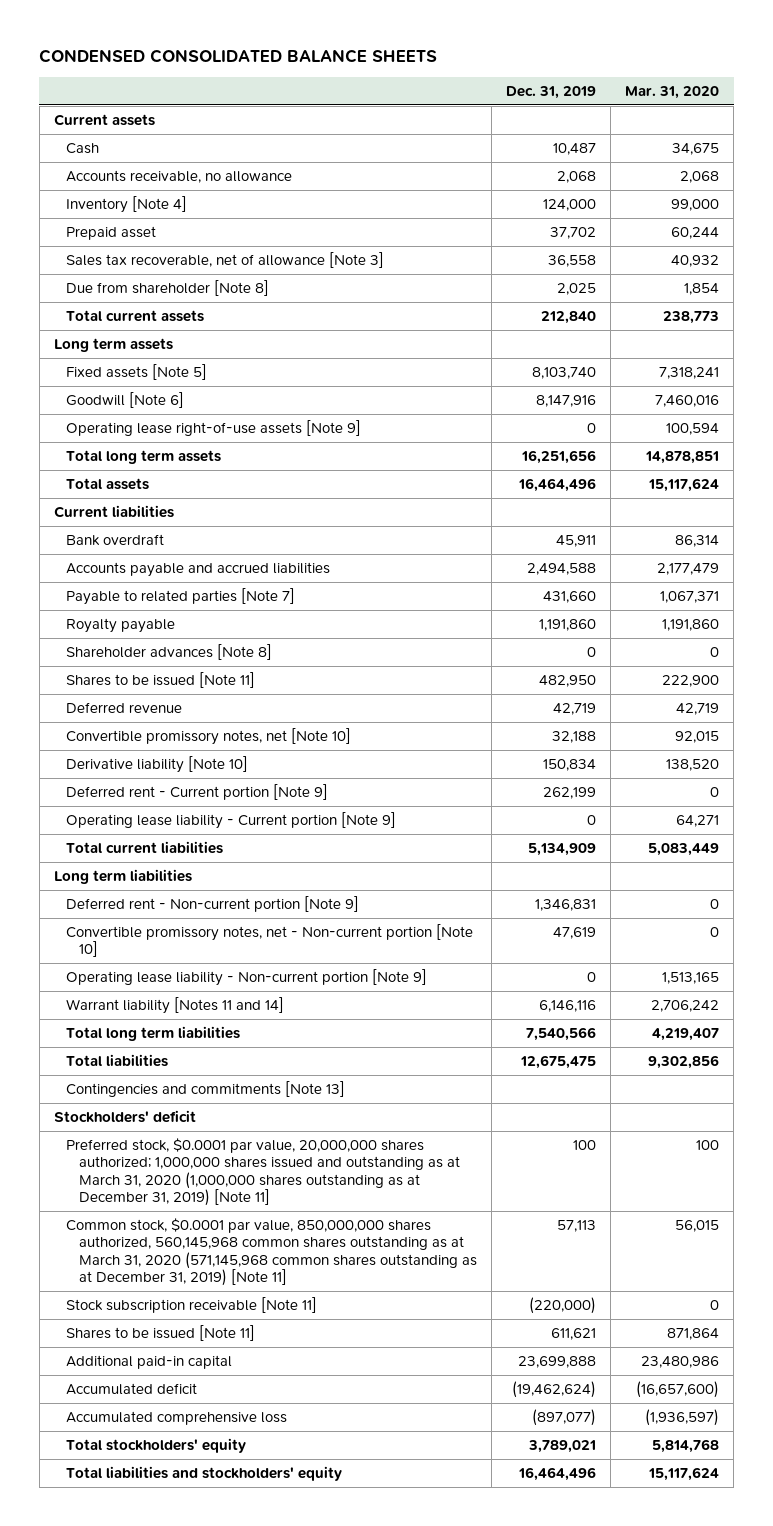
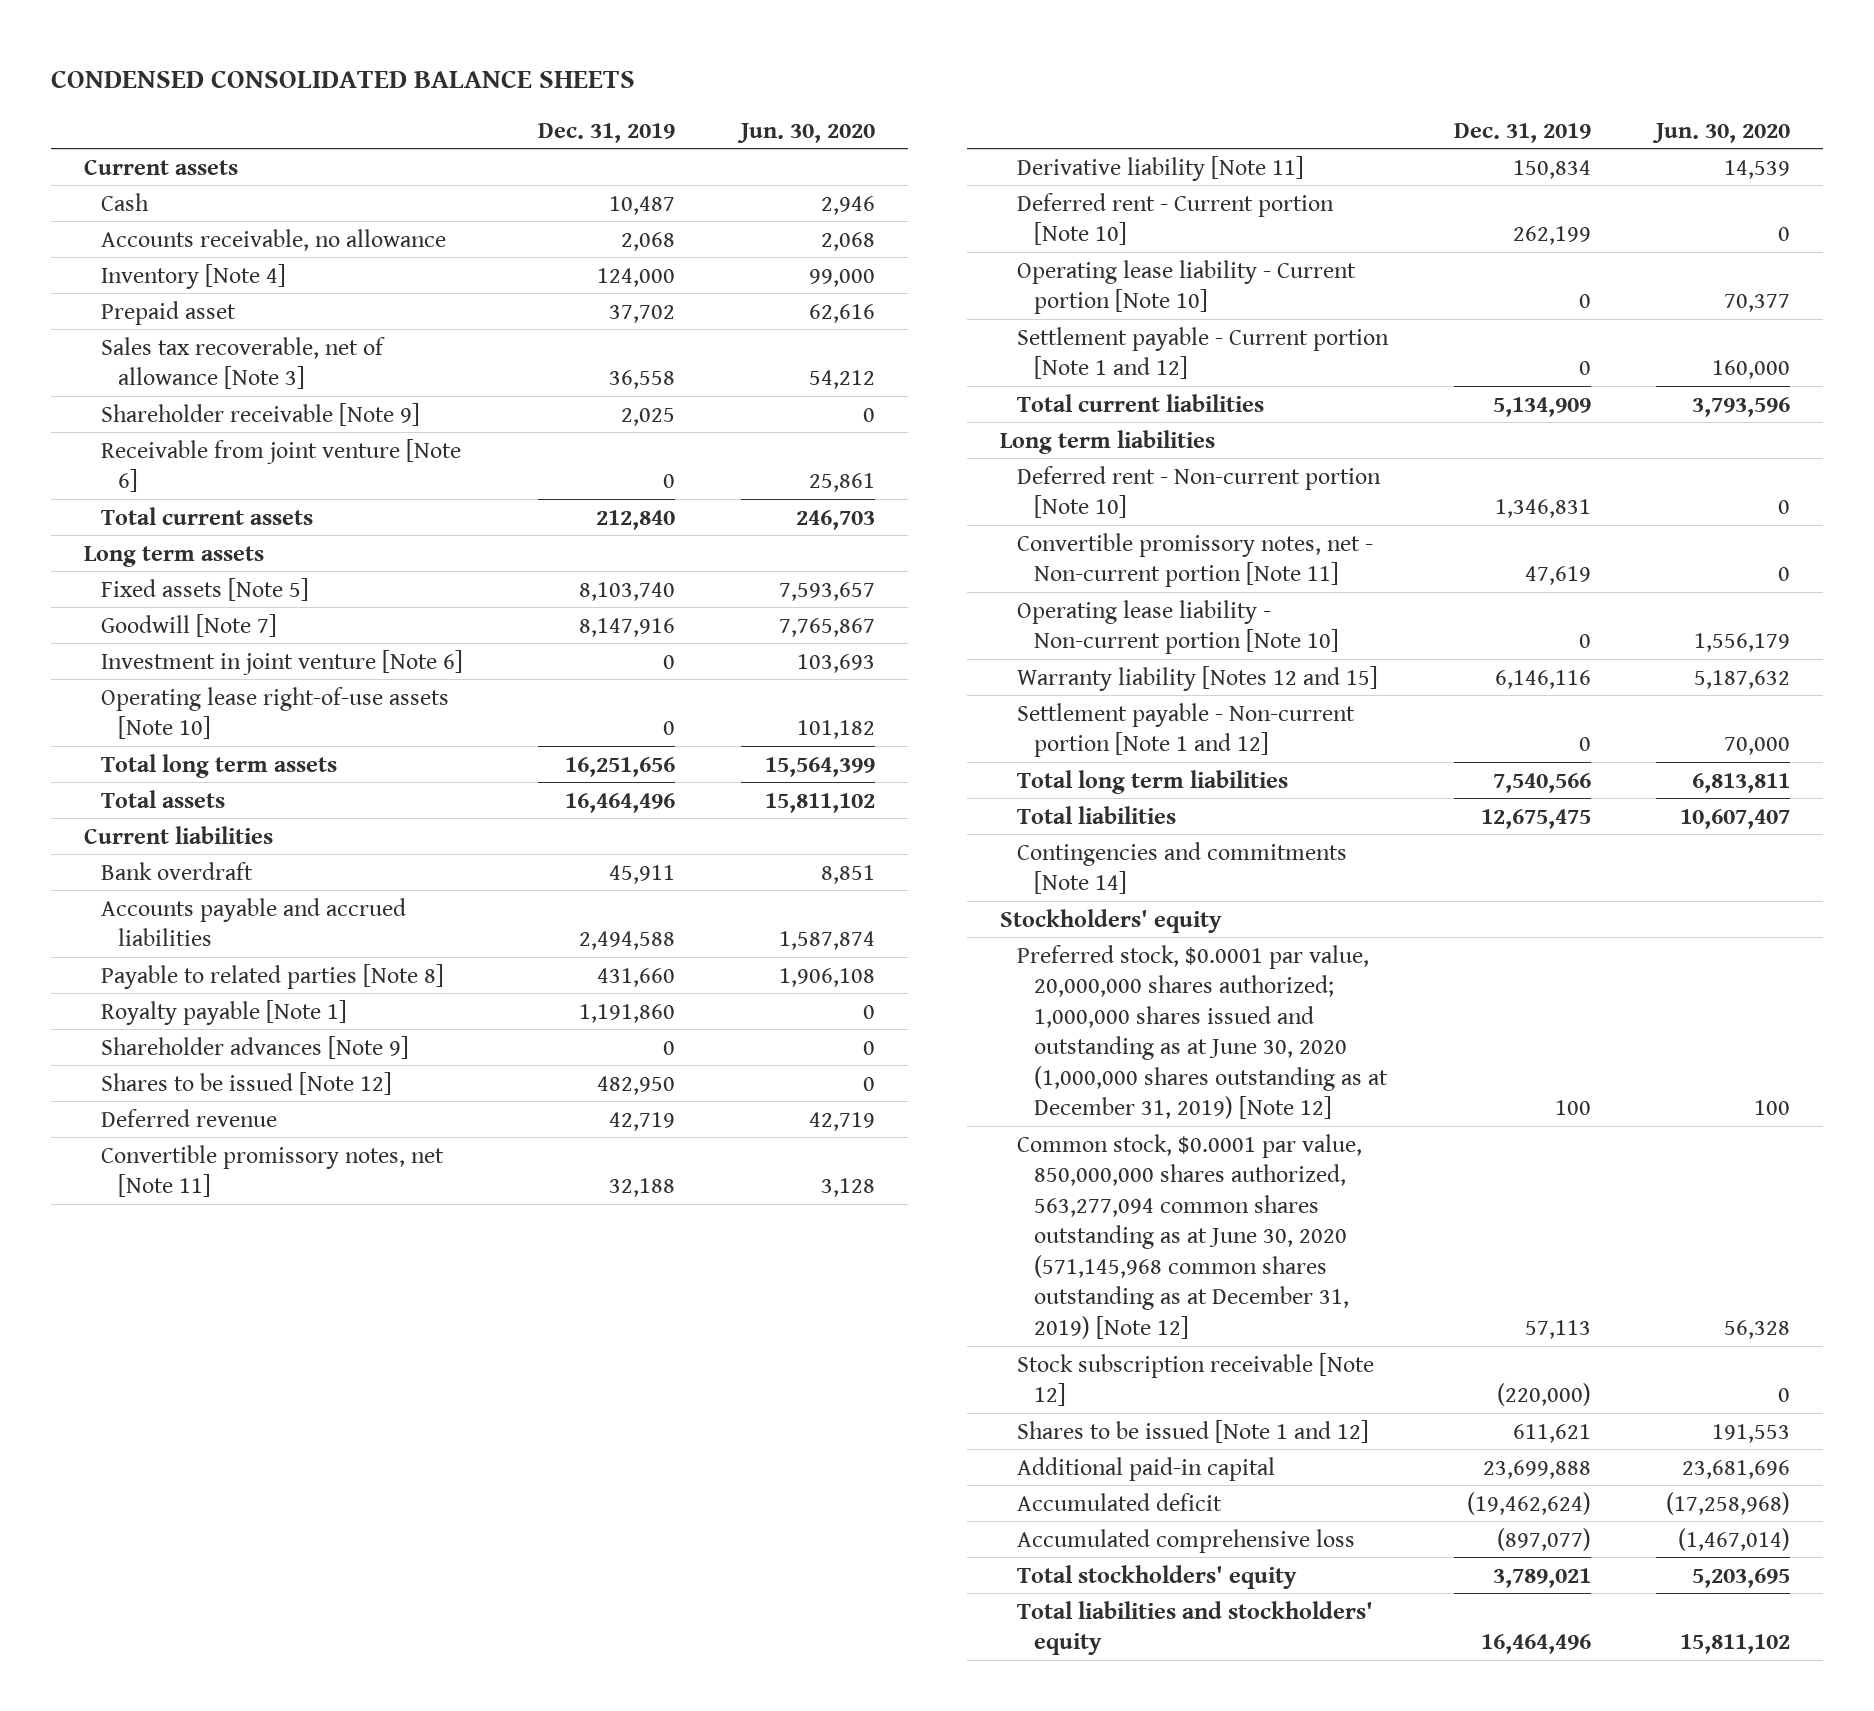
[625,85,720,99] Mar. 31, 2020 -> none
none -> [736,122,875,143] Jun. 30, 2020
[66,279,270,296] Due from shareholder [Note 8] -> [101,402,421,426] Shareholder receivable [Note 9]
none -> [101,438,462,493] Receivable from joint venture [Note 6]
[66,391,185,408] Goodwill [Note 6] -> [101,613,278,637] Goodwill [Note 7]
none -> [101,649,464,675] Investment in joint venture [Note 6]
[66,419,362,436] Operating lease right-of-use assets [Note 9] -> [101,686,450,740] Operating lease right-of-use assets [Note 10]
[66,587,296,605] Payable to related parties [Note 7] -> [101,963,445,989] Payable to related parties [Note 8]
[66,617,176,633] Royalty payable -> [101,999,348,1025] Royalty payable [Note 1]
[66,643,273,660] Shareholder advances [Note 8] -> [101,1035,410,1059] Shareholder advances [Note 9]
[66,671,256,688] Shares to be issued [Note 11] -> [101,1071,393,1095] Shares to be issued [Note 12]
[66,727,352,745] Convertible promissory notes, net [Note 10] -> [101,1144,445,1198] Convertible promissory notes, net [Note 11]
[66,755,249,773] Derivative liability [Note 10] -> [1016,155,1304,181] Derivative liability [Note 11]
[66,783,329,800] Deferred rent - Current portion [Note 9] -> [1016,192,1334,246] Deferred rent - Current portion [Note 10]
[66,811,397,829] Operating lease liability - Current portion [Note 9] -> [1016,259,1356,315] Operating lease liability - Current portion [Note 10]
none -> [1016,326,1389,380] Settlement payable - Current portion [Note 1 and 12]
[66,895,360,912] Deferred rent - Non-current portion [Note 9] -> [1016,465,1381,519] Deferred rent - Non-current portion [Note 10]
[66,923,474,958] Convertible promissory notes, net - Non-current portion [Note 10] -> [1016,532,1373,588] Convertible promissory notes, net - Non-current portion [Note 11]
[66,968,428,986] Operating lease liability - Non-current portion [Note 9] -> [1016,599,1339,655] Operating lease liability - Non-current portion [Note 10]
[66,996,285,1014] Warrant liability [Notes 11 and 14] -> [1016,665,1378,691] Warranty liability [Notes 12 and 15]
none -> [1016,702,1355,758] Settlement payable - Non-current portion [Note 1 and 12]
[66,1080,346,1097] Contingencies and commitments [Note 13] -> [1016,841,1347,895] Contingencies and commitments [Note 14]
[53,1109,196,1123] Stockholders' deficit -> [999,908,1222,933] Stockholders' equity
[66,1137,461,1207] Preferred stock, $0.0001 par value, 20,000,000 shares authorized; 1,000,000 shares issued and outstanding as at March 31, 2020 (1,000,000 shares outstanding as at December 31, 2019) [Note 11] -> [1016,944,1388,1120] Preferred stock, $0.0001 par value, 20,000,000 shares authorized; 1,000,000 shares issued and outstanding as at June 30, 2020 (1,000,000 shares outstanding as at December 31, 2019) [Note 12]
[66,1217,478,1287] Common stock, $0.0001 par value, 850,000,000 shares authorized, 560,145,968 common shares outstanding as at March 31, 2020 (571,145,968 common shares outstanding as at December 31, 2019) [Note 11] -> [1016,1133,1362,1339] Common stock, $0.0001 par value, 850,000,000 shares authorized, 563,277,094 common shares outstanding as at June 30, 2020 (571,145,968 common shares outstanding as at December 31, 2019) [Note 12]
[66,1296,318,1313] Stock subscription receivable [Note 11] -> [1016,1352,1374,1407] Stock subscription receivable [Note 12]
[66,1324,256,1341] Shares to be issued [Note 11] -> [1016,1419,1369,1443] Shares to be issued [Note 1 and 12]

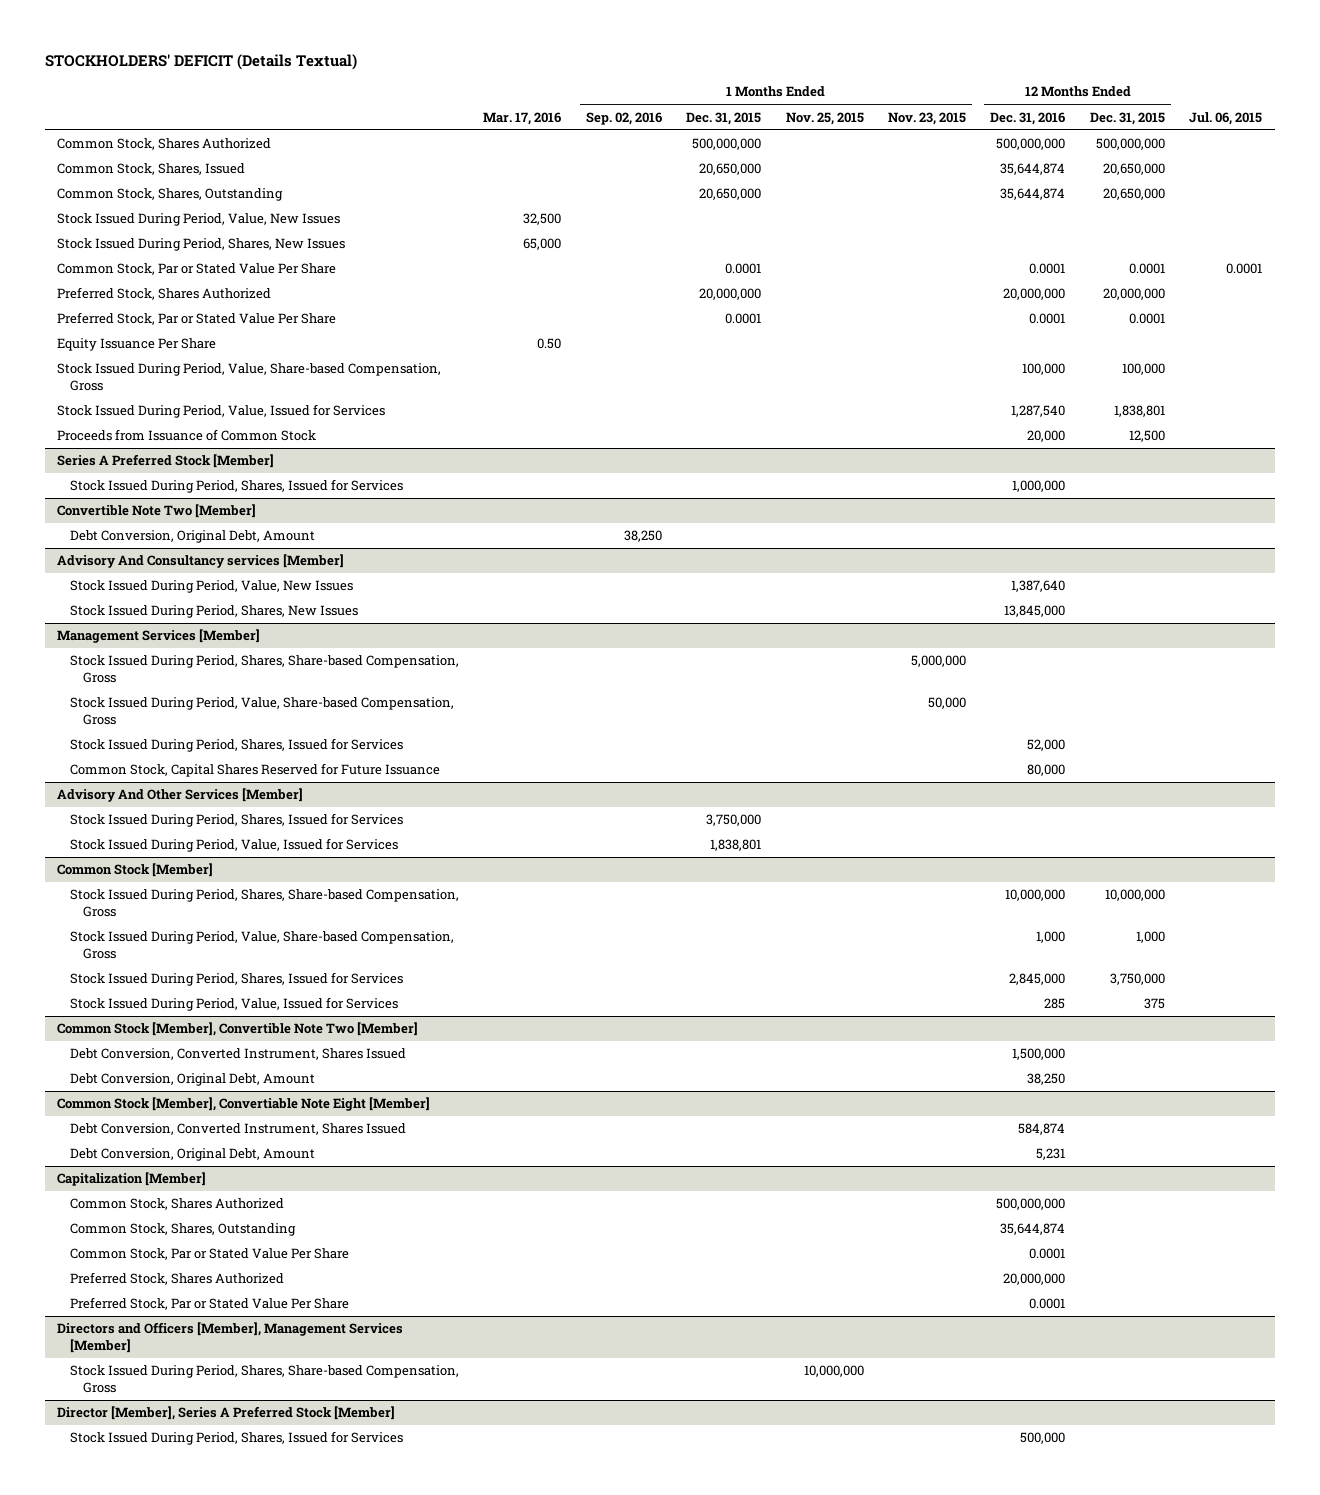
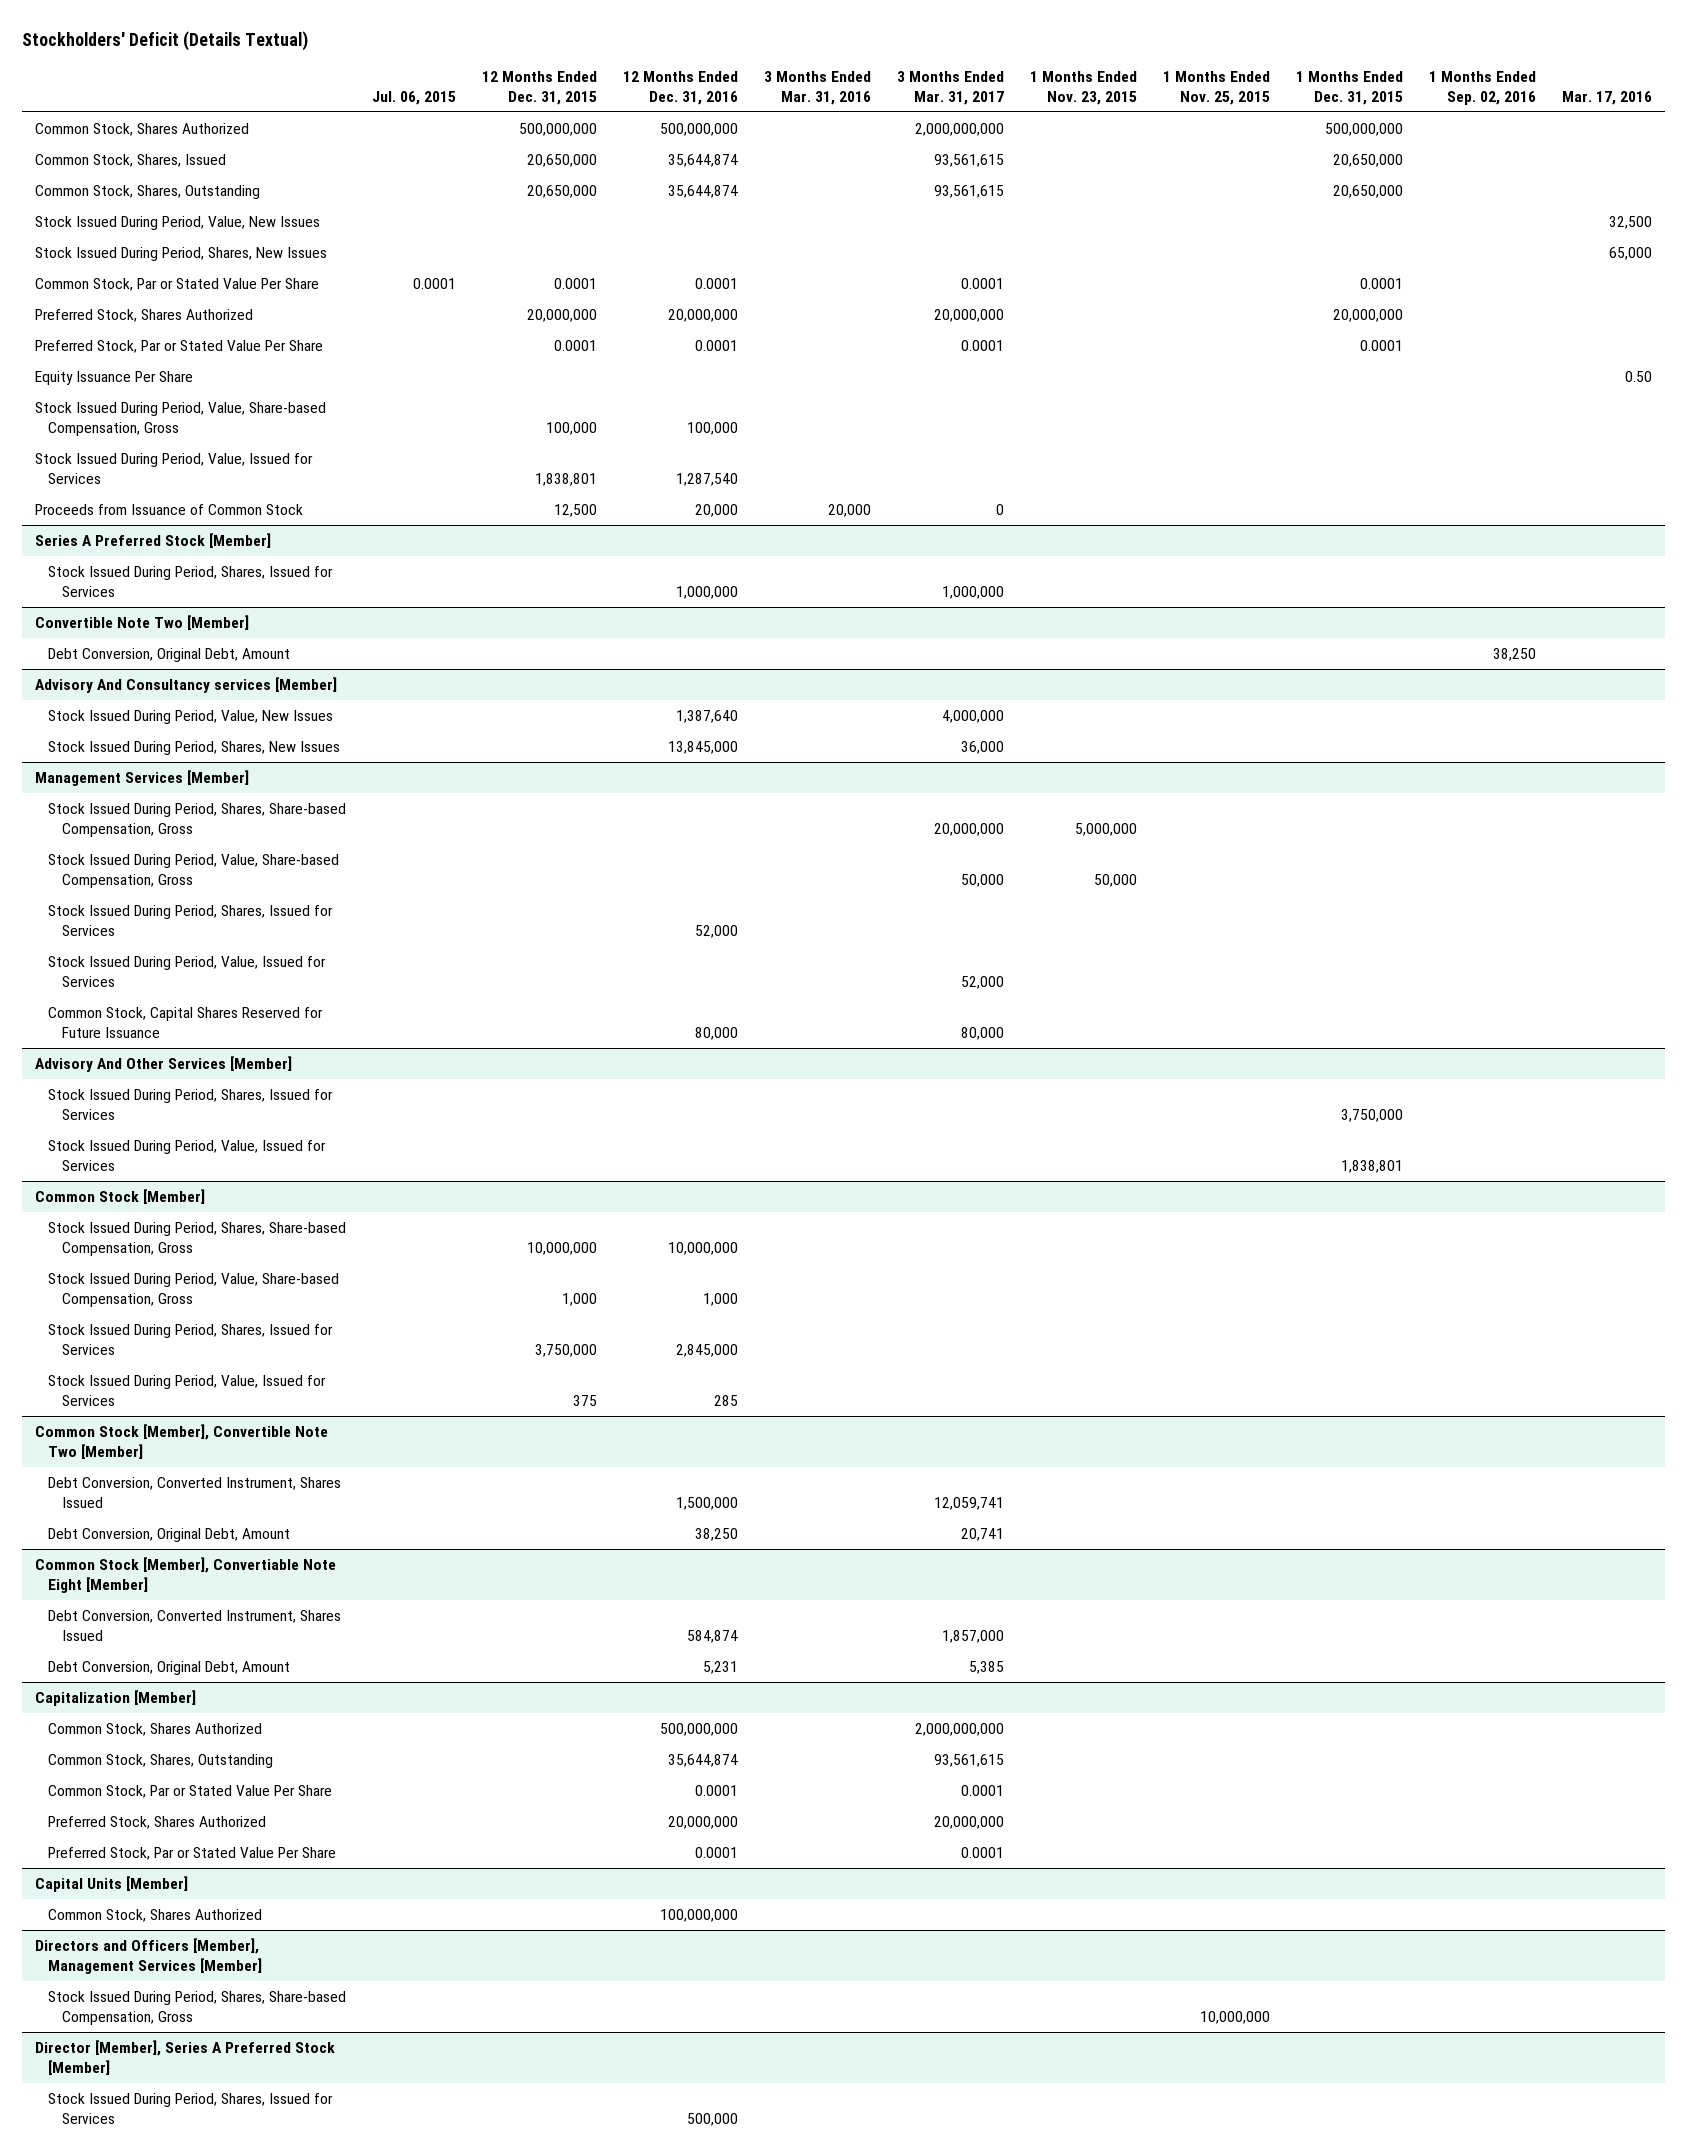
[45,53,358,70] STOCKHOLDERS' DEFICIT (Details Textual) -> [21,30,308,51] Stockholders' Deficit (Details Textual)
none -> [764,70,872,105] 3 Months Ended Mar. 31, 2016
none -> [897,70,1005,105] 3 Months Ended Mar. 31, 2017
none -> [48,955,327,987] Stock Issued During Period, Value, Issued for Services
none -> [34,1875,188,1892] Capital Units [Member]
none -> [48,1908,263,1922] Common Stock, Shares Authorized

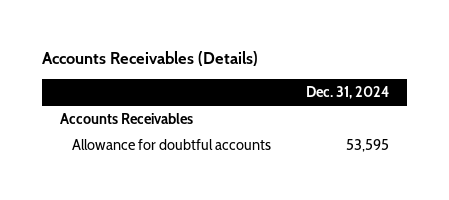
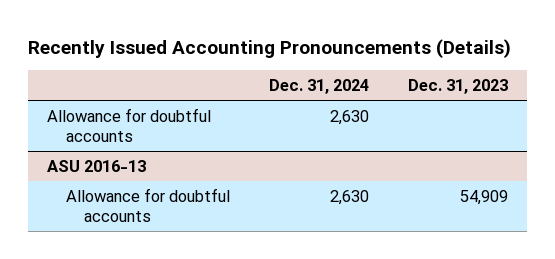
[42,51,259,67] Accounts Receivables (Details) -> [27,38,511,58] Recently Issued Accounting Pronouncements (Details)
none -> [407,79,508,95] Dec. 31, 2023
[59,113,193,125] Accounts Receivables -> none
[346,139,390,153] 53,595 -> [329,109,369,125] 2,630
none -> [47,159,147,172] ASU 2016-13
none -> [65,187,230,223] Allowance for doubtful accounts

